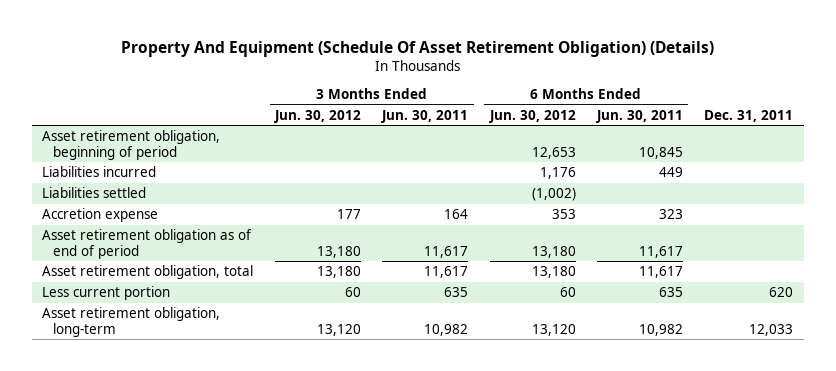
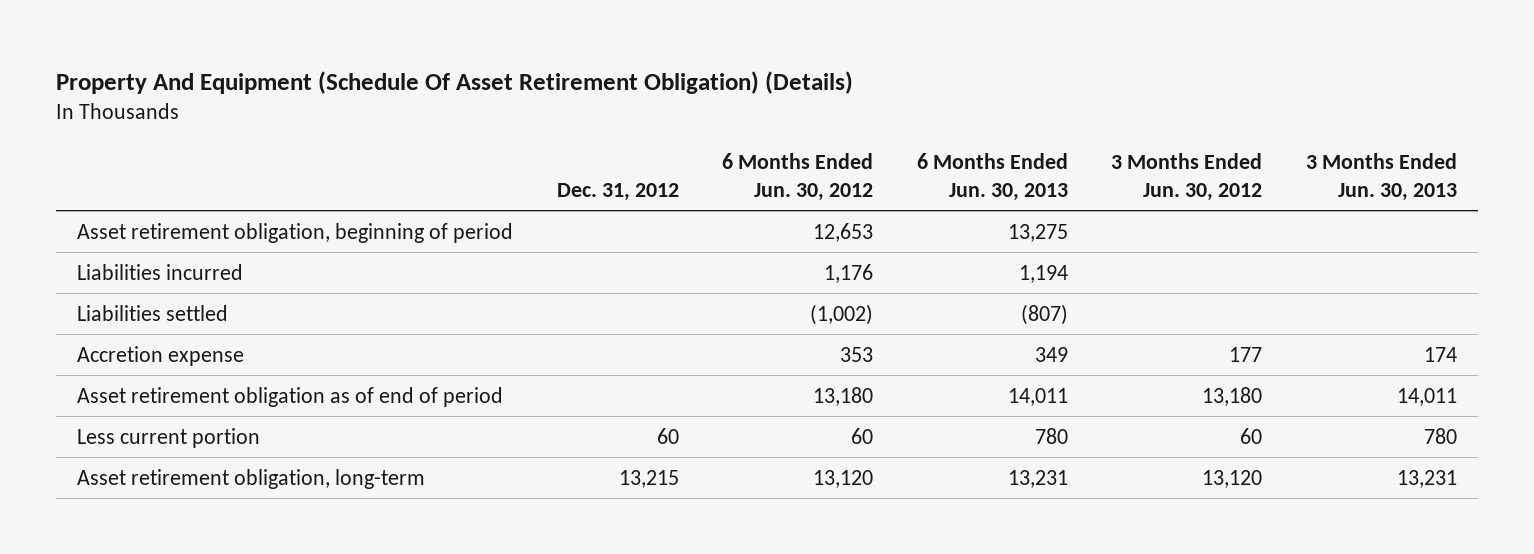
[381,109,469,123] Jun. 30, 2011 -> none
[595,109,683,123] Jun. 30, 2011 -> none
[704,109,794,122] Dec. 31, 2011 -> none
none -> [556,183,679,202] Dec. 31, 2012
none -> [916,152,1068,202] 6 Months Ended Jun. 30, 2013
none -> [1305,152,1457,202] 3 Months Ended Jun. 30, 2013
[42,265,254,280] Asset retirement obligation, total -> none

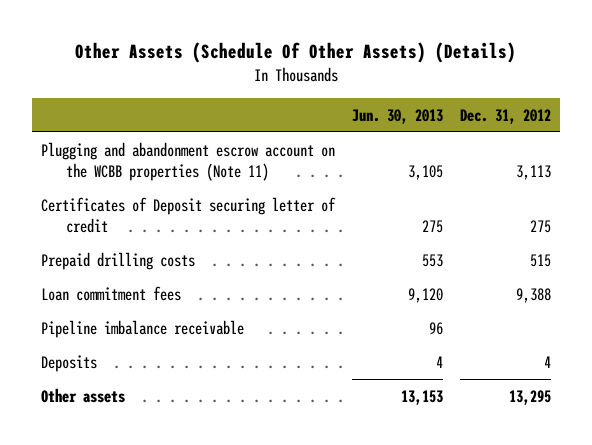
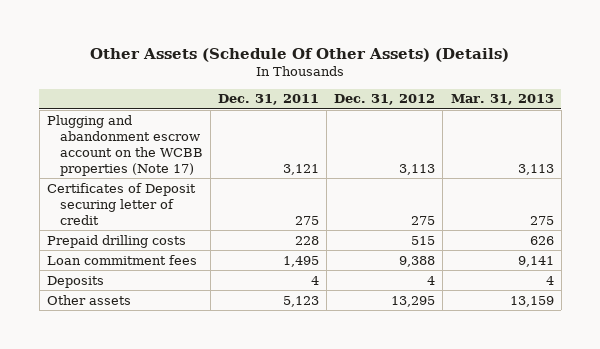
[352,108,444,124] Jun. 30, 2013 -> none
none -> [218,94,320,106] Dec. 31, 2011
none -> [450,94,554,106] Mar. 31, 2013
[40,141,335,181] Plugging and abandonment escrow account on the WCBB properties (Note 11) -> [46,114,204,176] Plugging and abandonment escrow account on the WCBB properties (Note 17)
[40,319,244,338] Pipeline imbalance receivable -> none

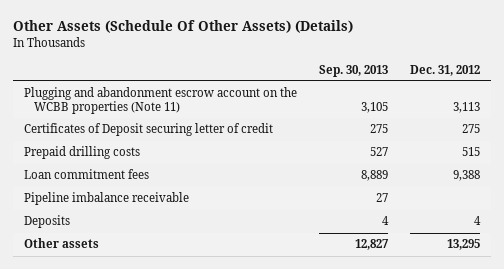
[218,94,320,106] Dec. 31, 2011 -> none
[450,94,554,106] Mar. 31, 2013 -> none
none -> [318,64,388,77] Sep. 30, 2013
[46,114,204,176] Plugging and abandonment escrow account on the WCBB properties (Note 17) -> [23,87,297,115] Plugging and abandonment escrow account on the WCBB properties (Note 11)
none -> [23,192,189,206] Pipeline imbalance receivable

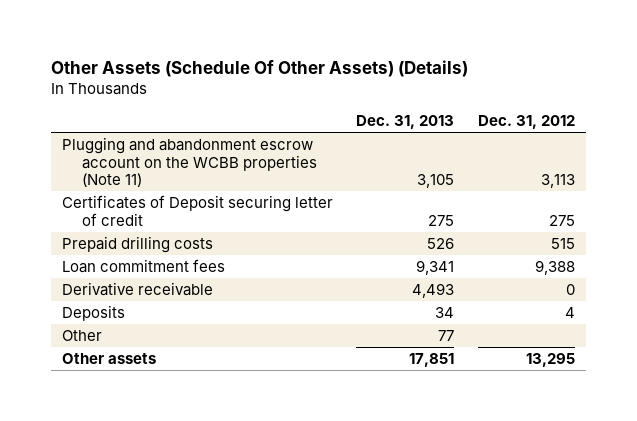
[318,64,388,77] Sep. 30, 2013 -> none
none -> [356,114,455,129] Dec. 31, 2013
[23,192,189,206] Pipeline imbalance receivable -> none
none -> [62,282,214,297] Derivative receivable
none -> [62,330,103,342] Other

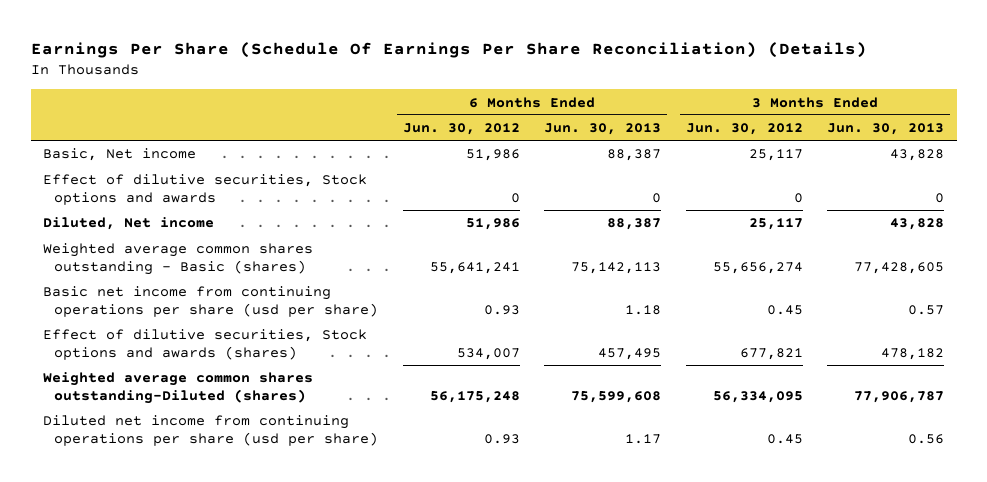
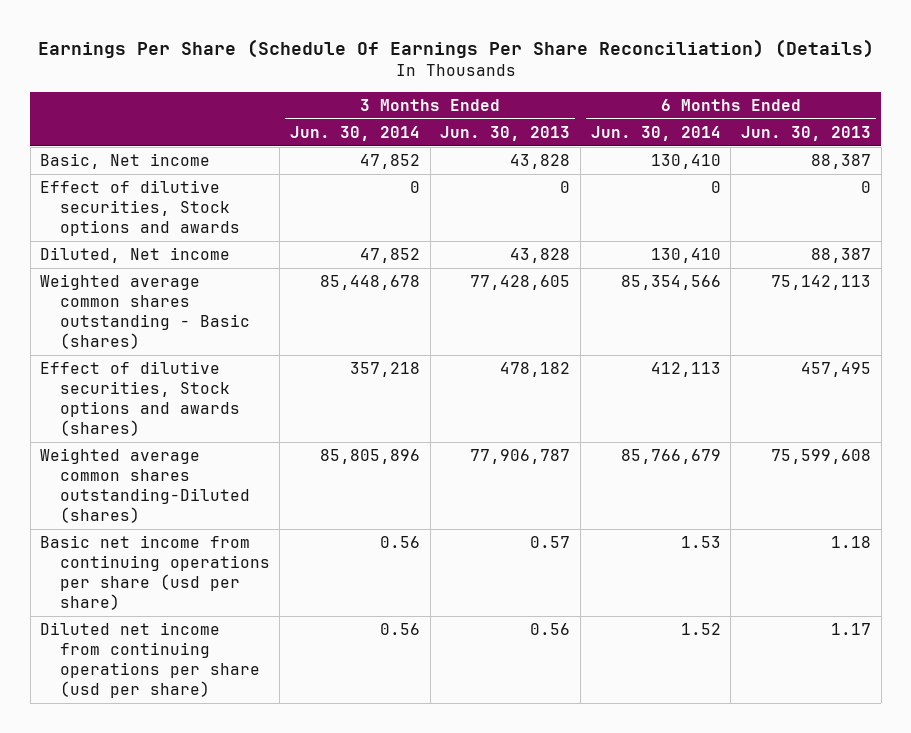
[402,123,520,136] Jun. 30, 2012 -> none
[685,123,803,136] Jun. 30, 2012 -> none
none -> [289,125,420,141] Jun. 30, 2014
none -> [590,125,721,141] Jun. 30, 2014
[42,286,379,317] Basic net income from continuing operations per share (usd per share) -> [40,535,270,610] Basic net income from continuing operations per share (usd per share)

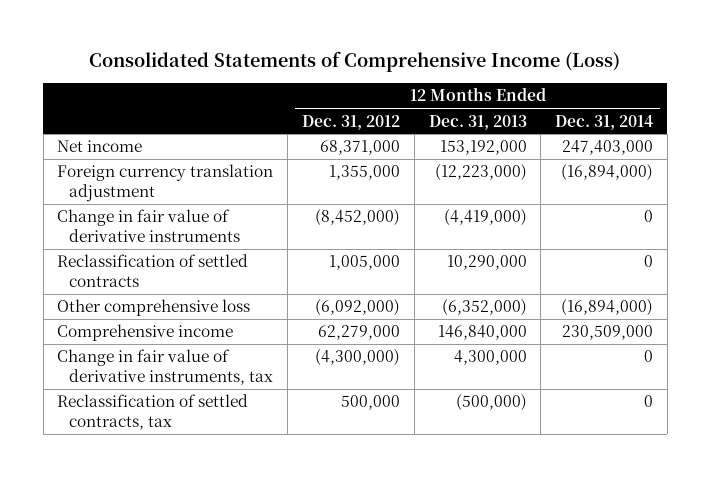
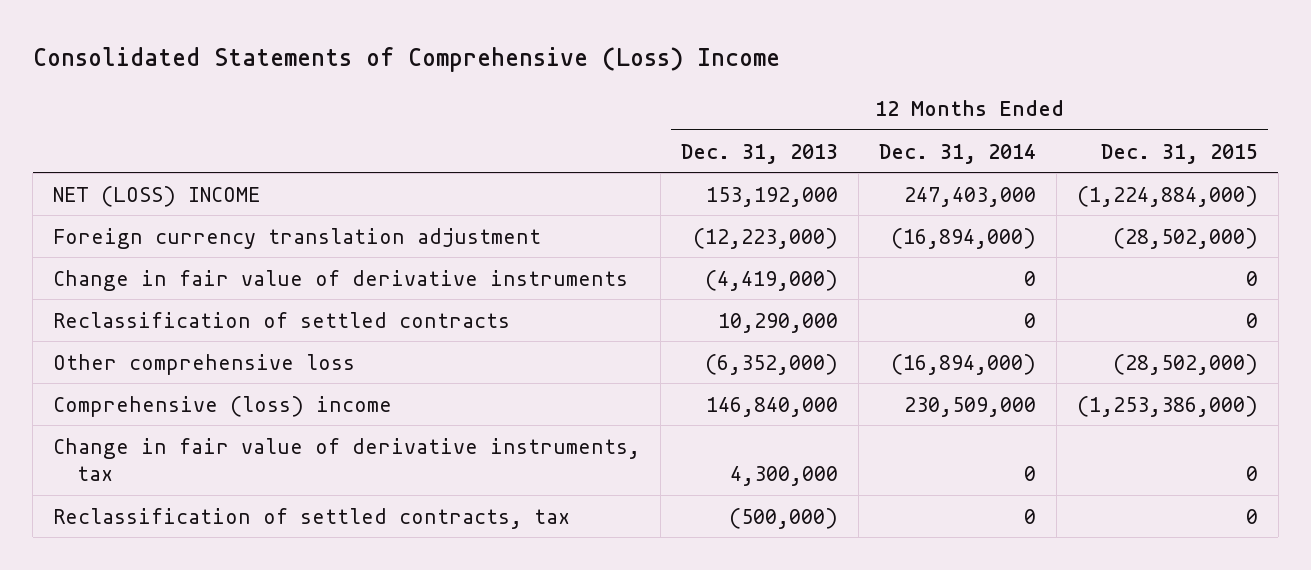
[89,51,621,73] Consolidated Statements of Comprehensive Income (Loss) -> [32,46,780,72] Consolidated Statements of Comprehensive (Loss) Income
[301,114,400,130] Dec. 31, 2012 -> none
none -> [1100,143,1258,164] Dec. 31, 2015
[57,140,143,153] Net income -> [53,185,261,207] NET (LOSS) INCOME
[57,324,234,342] Comprehensive income -> [53,395,393,417] Comprehensive (loss) income

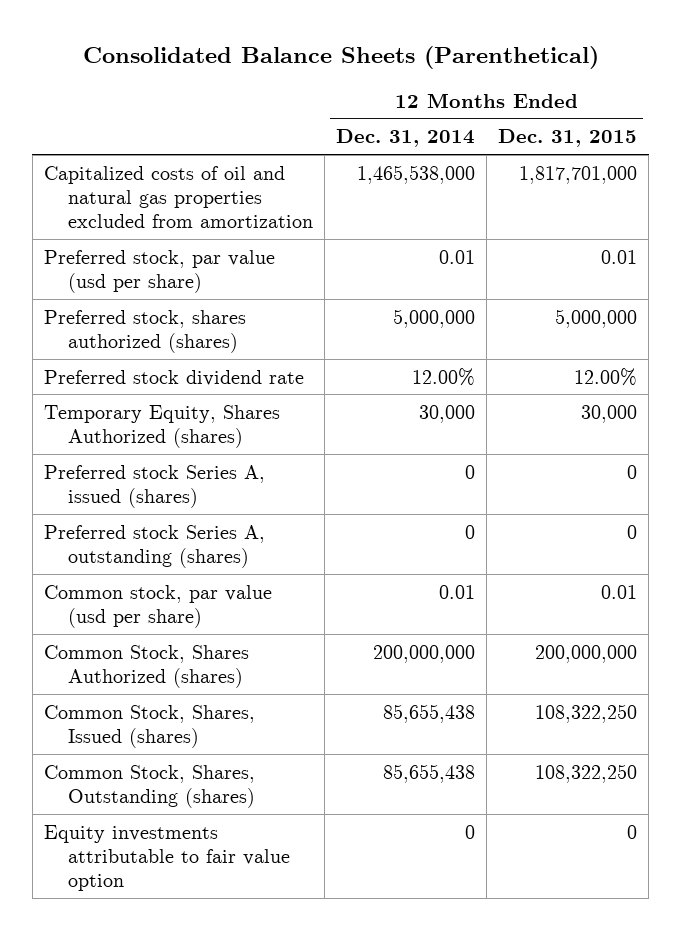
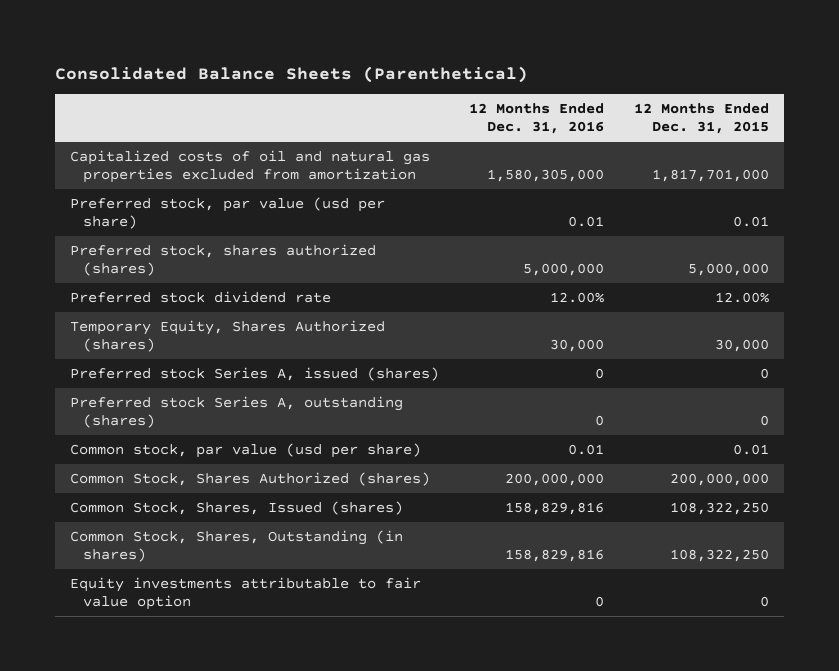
[336,129,476,148] Dec. 31, 2014 -> none
none -> [469,103,605,135] 12 Months Ended Dec. 31, 2016
[43,764,256,809] Common Stock, Shares, Outstanding (shares) -> [69,529,403,563] Common Stock, Shares, Outstanding (in shares)

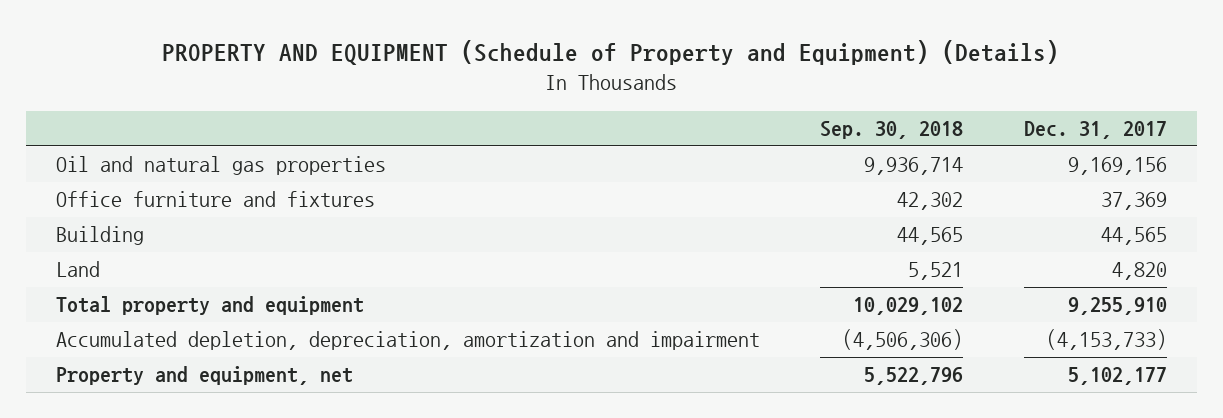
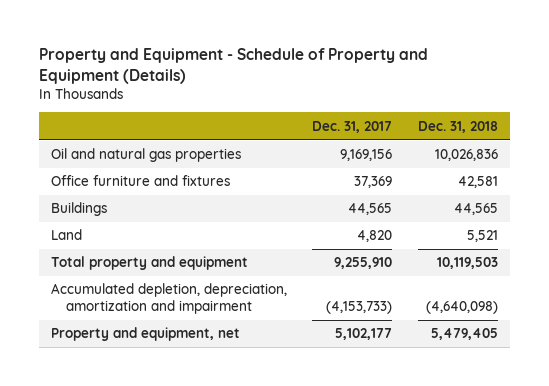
[162,39,1060,65] PROPERTY AND EQUIPMENT (Schedule of Property and Equipment) (Details) -> [38,47,428,84] Property and Equipment - Schedule of Property and Equipment (Details)
[820,121,964,140] Sep. 30, 2018 -> none
none -> [417,120,498,133] Dec. 31, 2018
[56,226,145,246] Building -> [51,202,108,217] Buildings

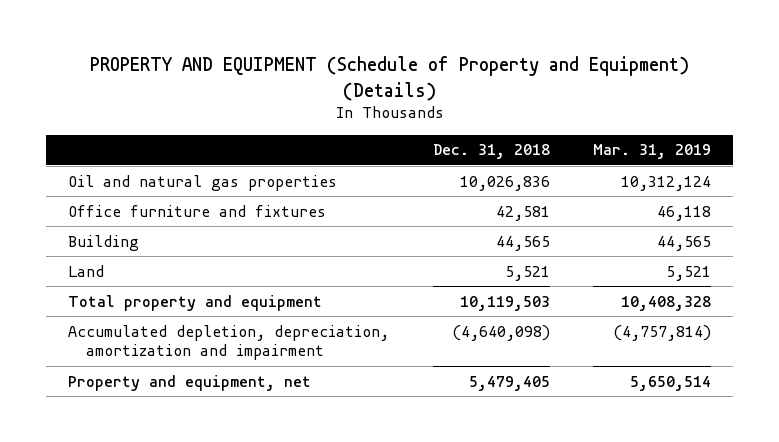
[38,47,428,84] Property and Equipment - Schedule of Property and Equipment (Details) -> [89,56,689,101] PROPERTY AND EQUIPMENT (Schedule of Property and Equipment) (Details)
[312,120,393,133] Dec. 31, 2017 -> none
none -> [593,144,712,160] Mar. 31, 2019
[51,202,108,217] Buildings -> [67,234,139,251] Building

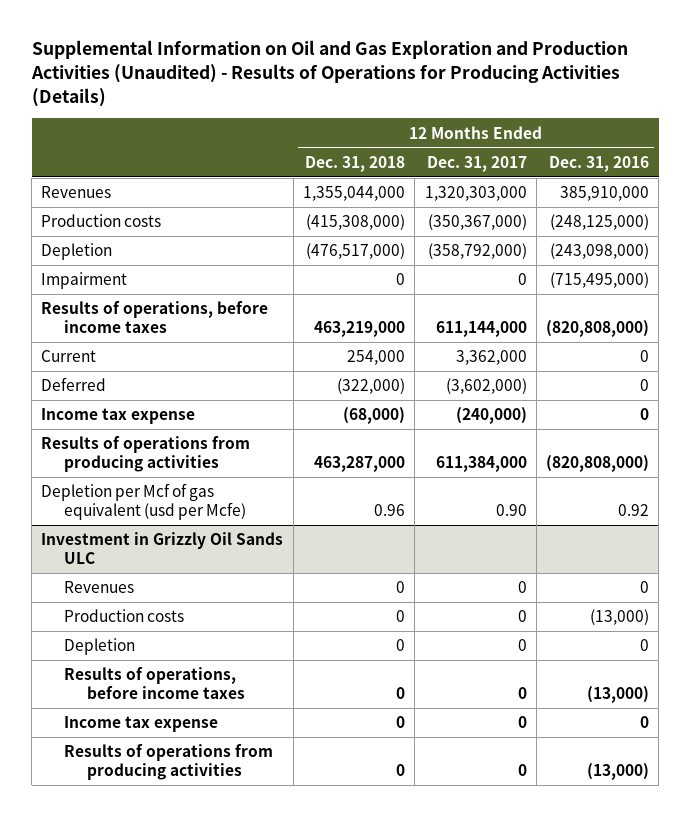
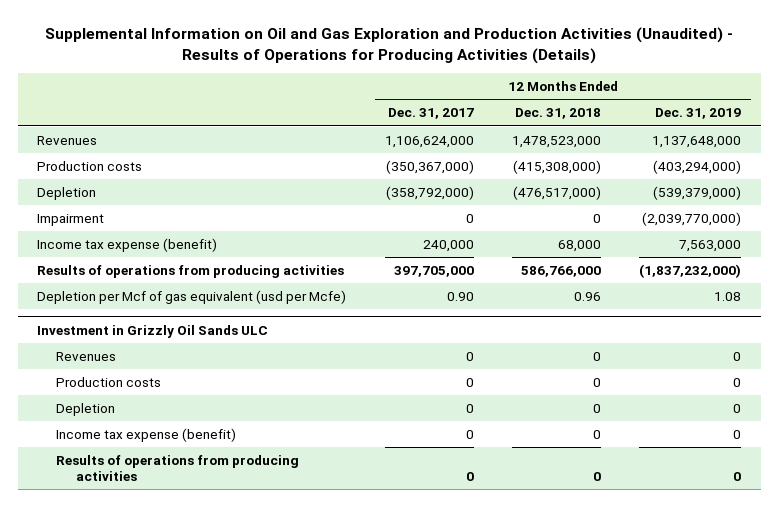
[549,155,650,172] Dec. 31, 2016 -> none
none -> [655,108,742,120] Dec. 31, 2019
[302,186,405,202] 1,355,044,000 -> [512,135,602,148] 1,478,523,000
[424,186,527,202] 1,320,303,000 -> [384,135,474,148] 1,106,624,000
[41,301,269,333] Results of operations, before income taxes -> none
[41,350,97,363] Current -> none
[41,377,107,392] Deferred -> none
[41,408,196,425] Income tax expense -> [37,237,218,252] Income tax expense (benefit)
[342,407,405,425] (68,000) -> [558,239,602,252] 68,000
[455,407,527,425] (240,000) -> [422,239,474,252] 240,000
[313,455,405,472] 463,287,000 -> [521,265,602,277] 586,766,000
[435,455,527,472] 611,384,000 -> [393,265,474,277] 397,705,000
[64,667,246,699] Results of operations, before income taxes -> none
[64,716,219,733] Income tax expense -> [56,427,237,442] Income tax expense (benefit)

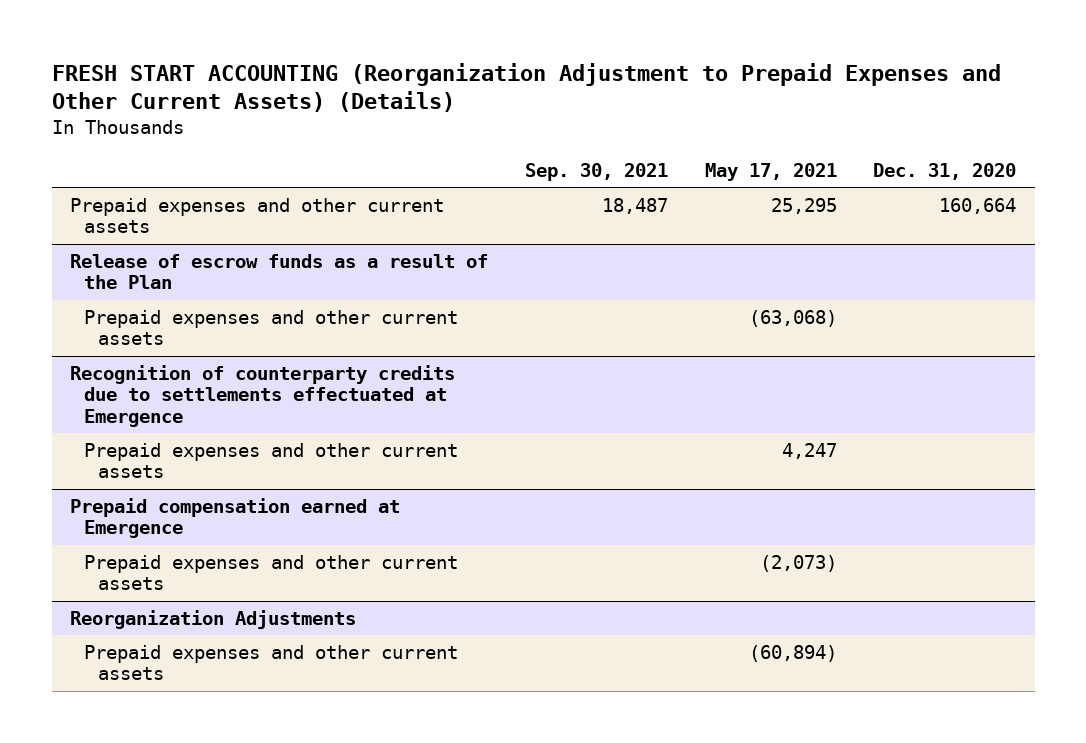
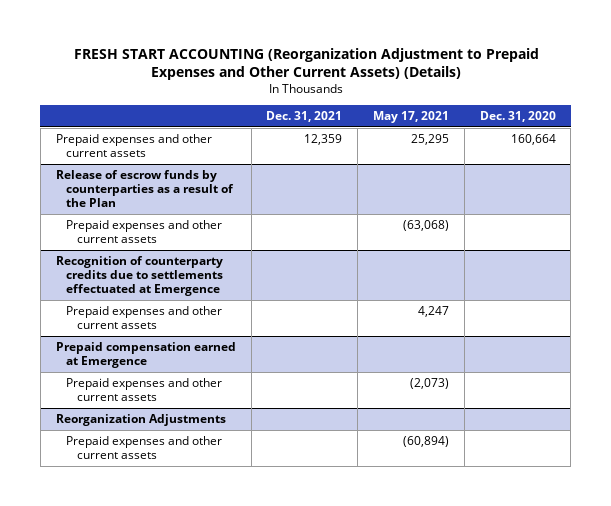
[524,163,668,182] Sep. 30, 2021 -> none
none -> [266,110,343,122] Dec. 31, 2021
[70,254,489,290] Release of escrow funds as a result of the Plan -> [55,169,235,208] Release of escrow funds by counterparties as a result of the Plan

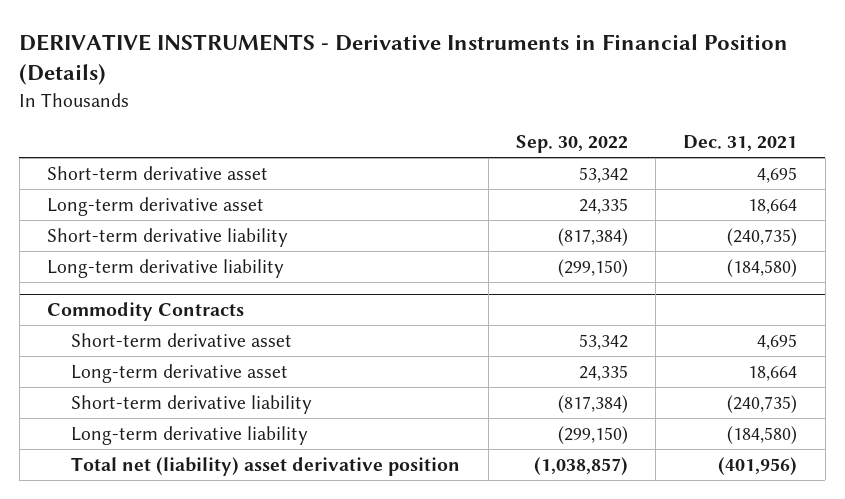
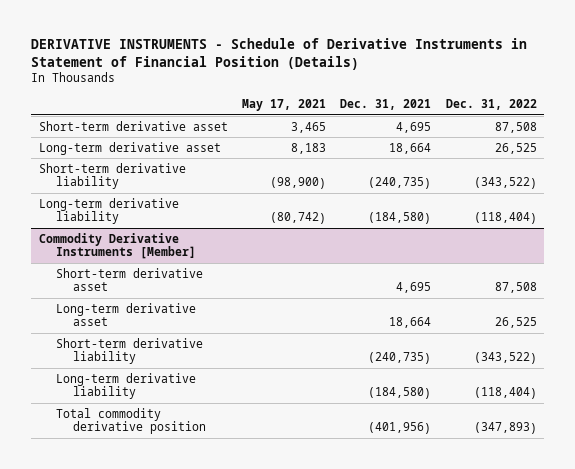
[19,33,789,86] DERIVATIVE INSTRUMENTS - Derivative Instruments in Financial Position (Details) -> [31,37,528,70] DERIVATIVE INSTRUMENTS - Schedule of Derivative Instruments in Statement of Financial Position (Details)
[515,135,628,154] Sep. 30, 2022 -> none
none -> [242,98,327,111] May 17, 2021
none -> [445,98,537,110] Dec. 31, 2022
[47,301,245,321] Commodity Contracts -> [38,232,196,260] Commodity Derivative Instruments [Member]
[71,456,461,476] Total net (liability) asset derivative position -> [55,407,206,435] Total commodity derivative position

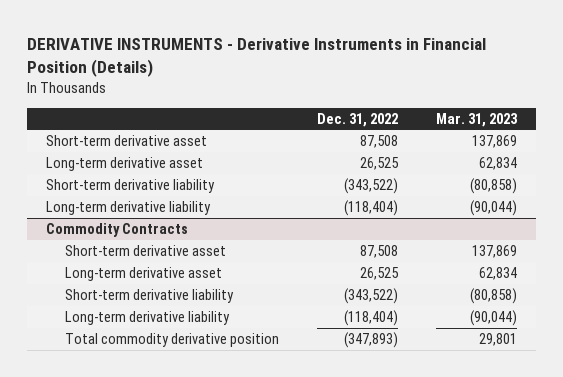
[31,37,528,70] DERIVATIVE INSTRUMENTS - Schedule of Derivative Instruments in Statement of Financial Position (Details) -> [27,38,487,78] DERIVATIVE INSTRUMENTS - Derivative Instruments in Financial Position (Details)
[242,98,327,111] May 17, 2021 -> none
[340,98,432,110] Dec. 31, 2021 -> none
none -> [435,112,518,127] Mar. 31, 2023
[38,232,196,260] Commodity Derivative Instruments [Member] -> [46,223,189,238] Commodity Contracts

